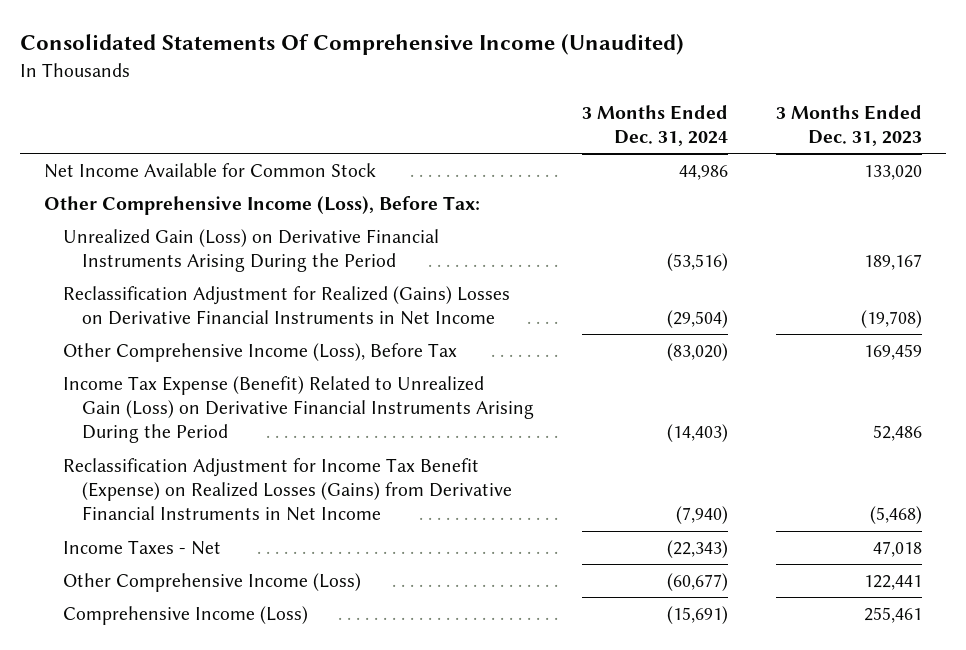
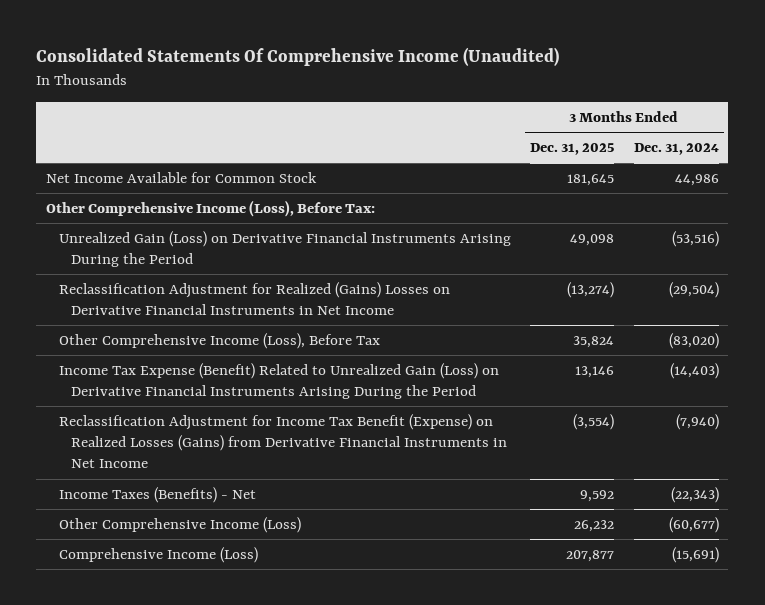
[775,104,922,147] 3 Months Ended Dec. 31, 2023 -> none
none -> [530,143,615,156] Dec. 31, 2025
[63,539,222,555] Income Taxes - Net -> [58,486,256,503] Income Taxes (Benefits) - Net

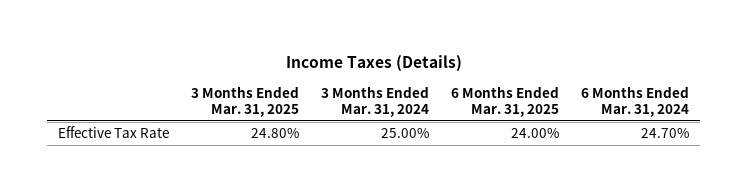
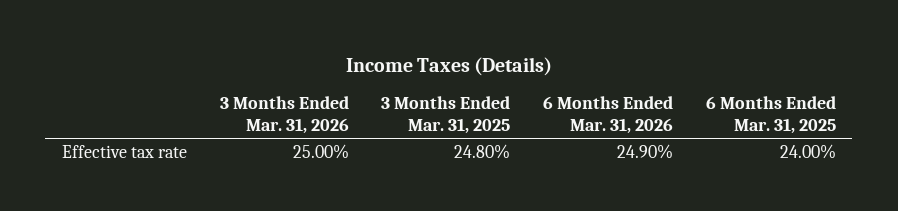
[321,85,430,118] 3 Months Ended Mar. 31, 2024 -> none
[581,85,690,118] 6 Months Ended Mar. 31, 2024 -> none
none -> [219,96,349,134] 3 Months Ended Mar. 31, 2026
none -> [543,96,674,134] 6 Months Ended Mar. 31, 2026
[57,126,169,139] Effective Tax Rate -> [61,145,187,159] Effective tax rate

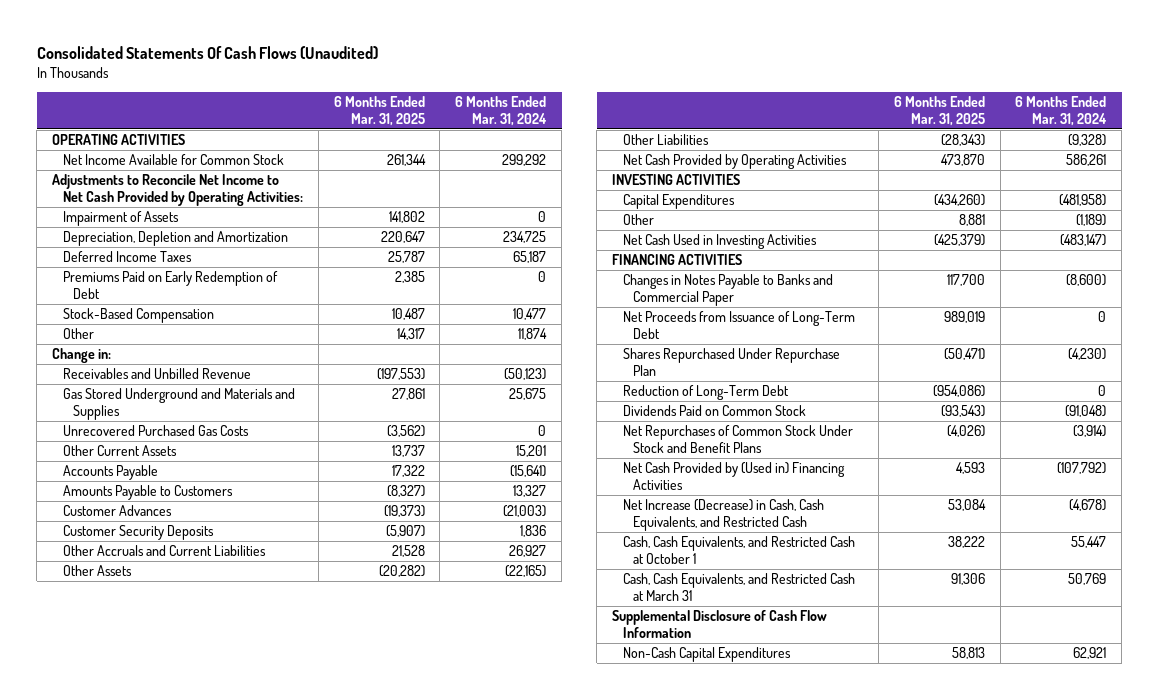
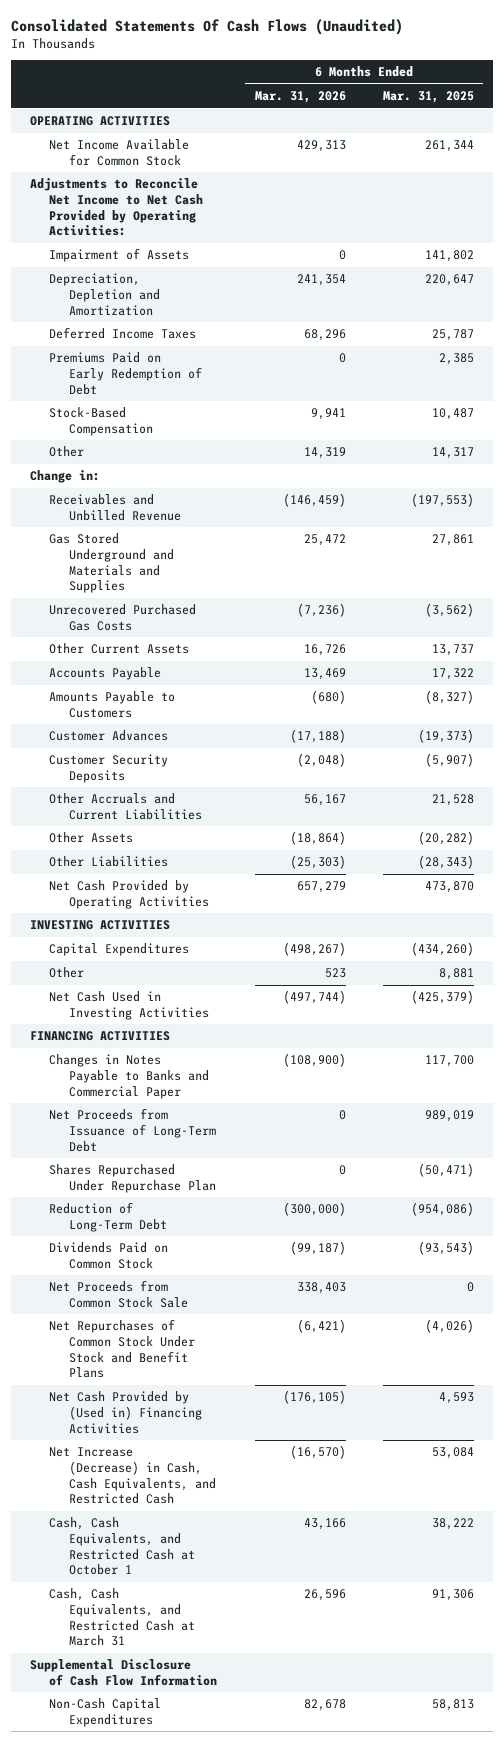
[455,95,548,126] 6 Months Ended Mar. 31, 2024 -> none
none -> [254,91,346,104] Mar. 31, 2026
none -> [49,1280,189,1308] Net Proceeds from Common Stock Sale

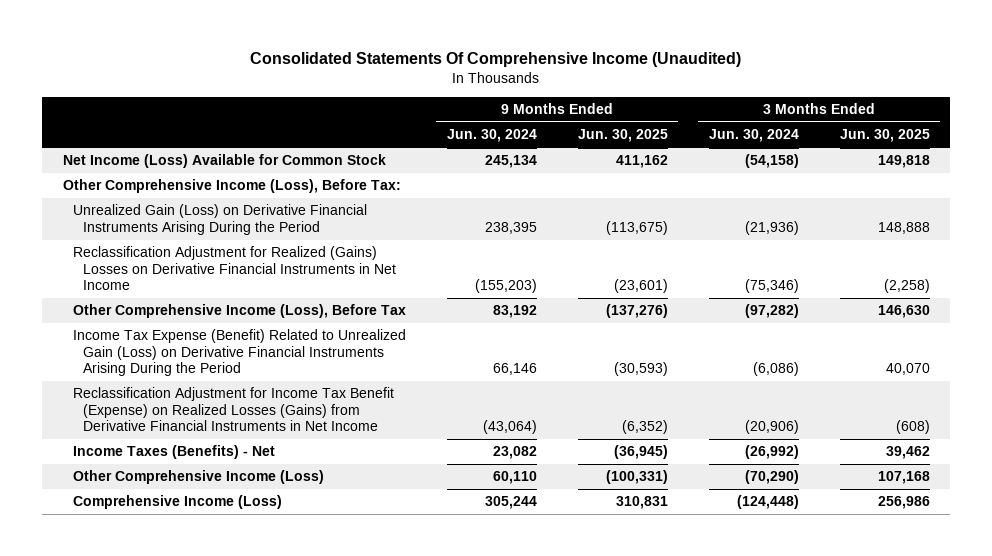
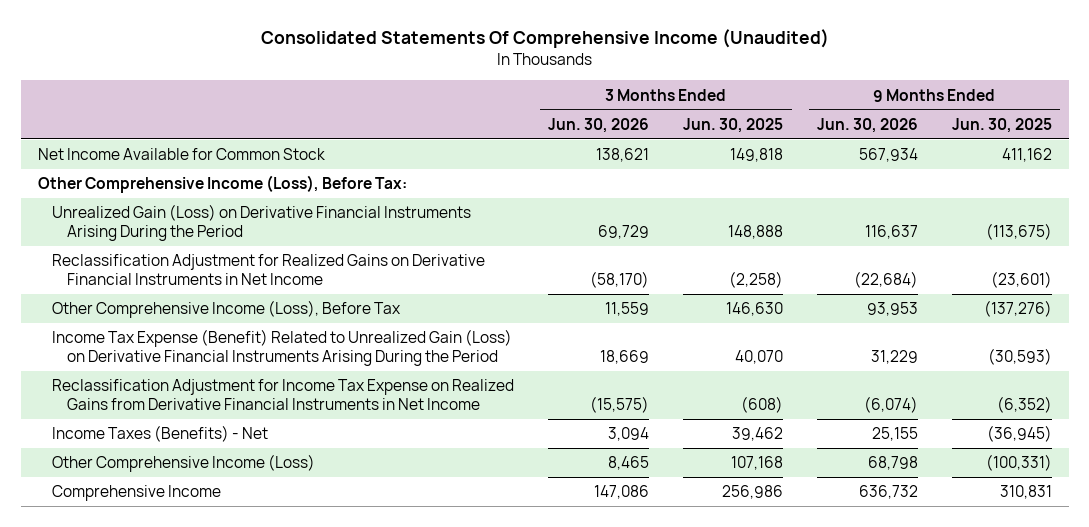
[446,129,537,143] Jun. 30, 2024 -> none
[708,129,799,143] Jun. 30, 2024 -> none
none -> [548,117,650,133] Jun. 30, 2026
none -> [816,117,918,133] Jun. 30, 2026
[62,154,386,169] Net Income (Loss) Available for Common Stock -> [37,148,325,161] Net Income Available for Common Stock
[72,246,396,291] Reclassification Adjustment for Realized (Gains) Losses on Derivative Financial Instruments in Net Income -> [52,254,486,286] Reclassification Adjustment for Realized Gains on Derivative Financial Instruments in Net Income
[72,387,394,432] Reclassification Adjustment for Income Tax Benefit (Expense) on Realized Losses (Gains) from Derivative Financial Instruments in Net Income -> [52,379,515,411] Reclassification Adjustment for Income Tax Expense on Realized Gains from Derivative Financial Instruments in Net Income
[72,495,282,510] Comprehensive Income (Loss) -> [52,485,222,502] Comprehensive Income

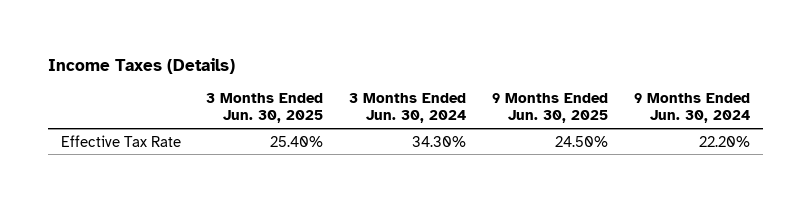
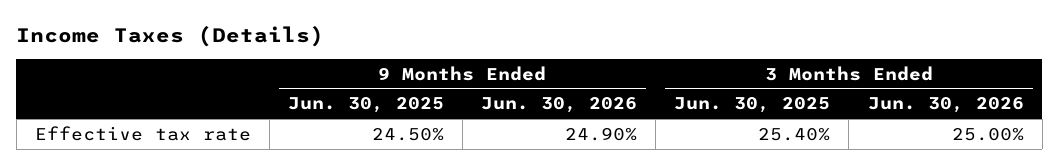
[349,93,467,124] 3 Months Ended Jun. 30, 2024 -> none
[633,93,750,124] 9 Months Ended Jun. 30, 2024 -> none
none -> [481,97,638,114] Jun. 30, 2026
none -> [867,97,1024,114] Jun. 30, 2026
[60,134,181,147] Effective Tax Rate -> [34,125,251,141] Effective tax rate

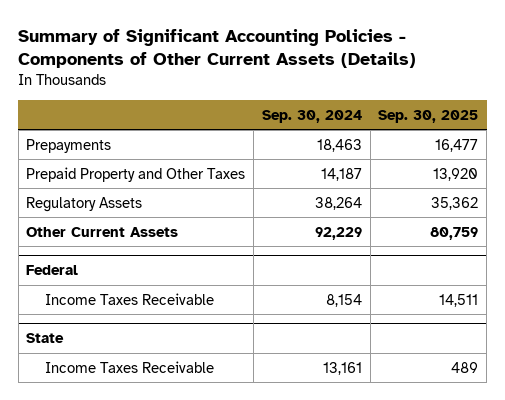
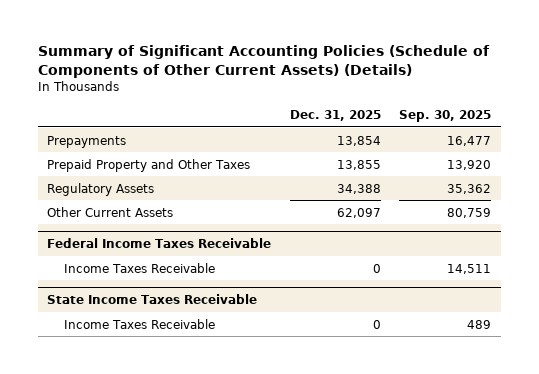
[18,28,417,68] Summary of Significant Accounting Policies - Components of Other Current Assets (Details) -> [37,45,490,78] Summary of Significant Accounting Policies (Schedule of Components of Other Current Assets) (Details)
[261,109,362,123] Sep. 30, 2024 -> none
none -> [289,110,381,122] Dec. 31, 2025
[26,265,79,276] Federal -> [47,238,272,249] Federal Income Taxes Receivable
[26,333,65,344] State -> [47,294,258,305] State Income Taxes Receivable

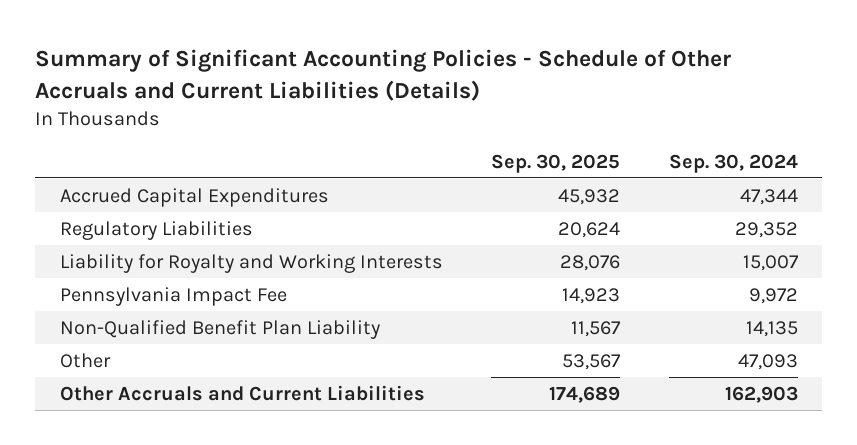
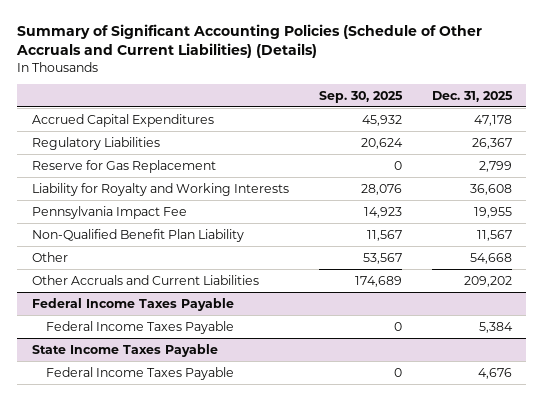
[35,49,732,101] Summary of Significant Accounting Policies - Schedule of Other Accruals and Current Liabilities (Details) -> [16,24,483,59] Summary of Significant Accounting Policies (Schedule of Other Accruals and Current Liabilities) (Details)
[668,153,798,173] Sep. 30, 2024 -> none
none -> [431,90,513,102] Dec. 31, 2025
none -> [31,159,216,173] Reserve for Gas Replacement
none -> [31,297,234,311] Federal Income Taxes Payable
none -> [46,320,235,334] Federal Income Taxes Payable
none -> [31,343,218,357] State Income Taxes Payable
none -> [46,366,235,380] Federal Income Taxes Payable

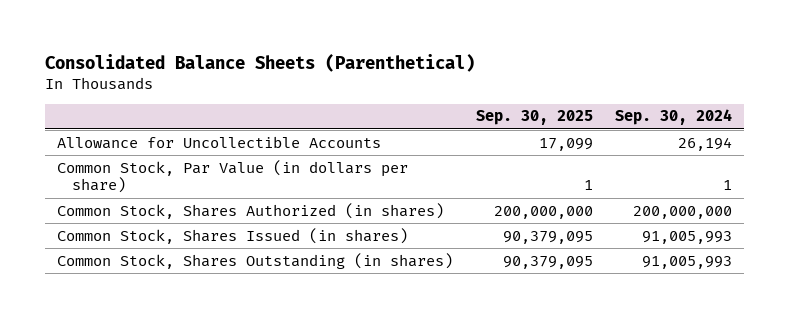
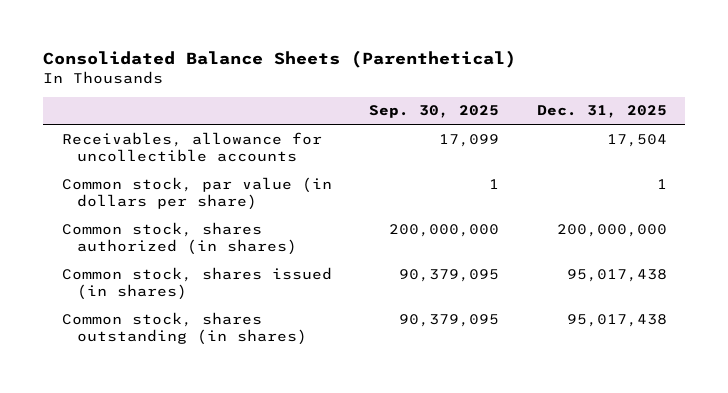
[615,109,733,126] Sep. 30, 2024 -> none
none -> [536,105,667,119] Dec. 31, 2025
[56,135,381,149] Allowance for Uncollectible Accounts -> [61,131,322,163] Receivables, allowance for uncollectible accounts
[56,159,408,194] Common Stock, Par Value (in dollars per share) -> [61,176,332,211] Common stock, par value (in dollars per share)
[56,202,444,219] Common Stock, Shares Authorized (in shares) -> [61,221,297,256] Common stock, shares authorized (in shares)
[56,227,408,244] Common Stock, Shares Issued (in shares) -> [61,266,332,301] Common stock, shares issued (in shares)
[56,252,453,269] Common Stock, Shares Outstanding (in shares) -> [61,311,307,346] Common stock, shares outstanding (in shares)

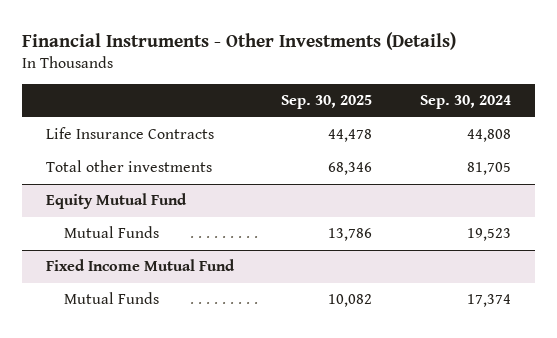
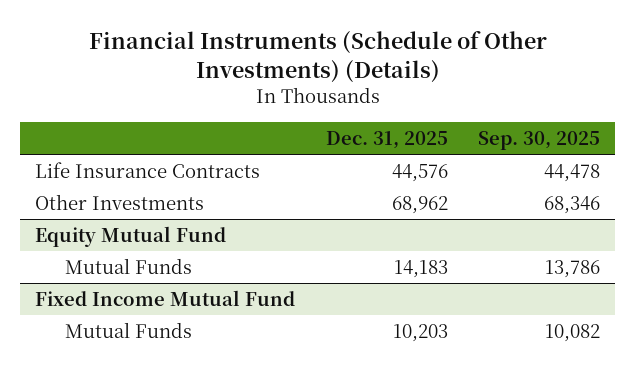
[22,31,457,50] Financial Instruments - Other Investments (Details) -> [88,31,547,84] Financial Instruments (Schedule of Other Investments) (Details)
[419,95,511,110] Sep. 30, 2024 -> none
none -> [325,131,448,150] Dec. 31, 2025
[45,160,212,173] Total other investments -> [35,193,205,210] Other Investments

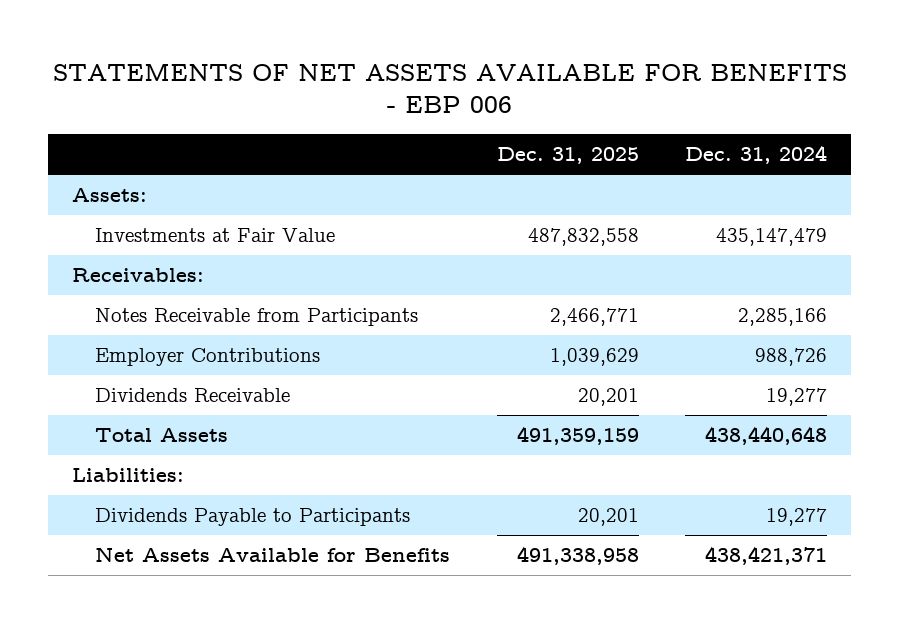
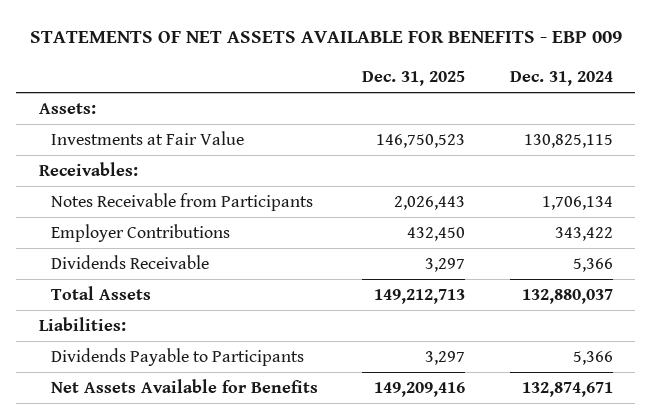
[52,62,847,114] STATEMENTS OF NET ASSETS AVAILABLE FOR BENEFITS - EBP 006 -> [29,31,622,44] STATEMENTS OF NET ASSETS AVAILABLE FOR BENEFITS - EBP 009
[527,228,639,247] 487,832,558 -> [376,134,466,149] 146,750,523
[716,228,828,247] 435,147,479 -> [523,134,613,149] 130,825,115
[549,308,639,327] 2,466,771 -> [394,196,466,211] 2,026,443
[738,308,828,327] 2,285,166 -> [541,196,613,211] 1,706,134
[549,348,639,367] 1,039,629 -> [407,227,466,242] 432,450
[755,348,828,367] 988,726 -> [554,227,613,242] 343,422
[577,388,639,407] 20,201 -> [425,258,466,273] 3,297
[766,388,828,407] 19,277 -> [572,258,613,273] 5,366
[516,426,639,446] 491,359,159 -> [374,289,466,305] 149,212,713
[705,426,828,446] 438,440,648 -> [521,289,613,305] 132,880,037
[577,508,639,527] 20,201 -> [425,351,466,366] 3,297
[766,508,828,527] 19,277 -> [572,351,613,366] 5,366
[516,546,639,566] 491,338,958 -> [374,382,466,398] 149,209,416
[705,546,828,566] 438,421,371 -> [521,382,613,398] 132,874,671

